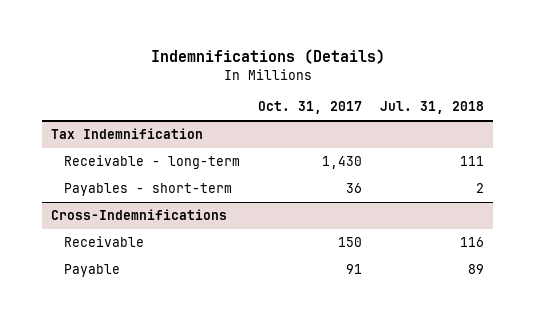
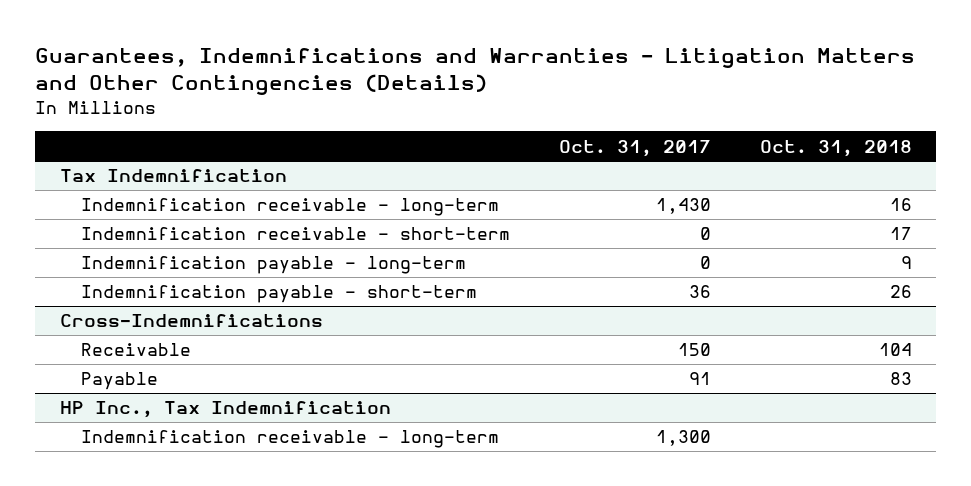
[150,49,385,65] Indemnifications (Details) -> [35,47,916,96] Guarantees, Indemnifications and Warranties - Litigation Matters and Other Contingencies (Details)
[380,101,485,115] Jul. 31, 2018 -> none
none -> [759,139,912,157] Oct. 31, 2018
[63,155,240,170] Receivable - long-term -> [81,198,500,217] Indemnification receivable - long-term
none -> [81,227,511,241] Indemnification receivable - short-term
none -> [81,256,467,275] Indemnification payable - long-term
[63,183,232,197] Payables - short-term -> [81,285,478,304] Indemnification payable - short-term
none -> [59,401,391,419] HP Inc., Tax Indemnification
none -> [81,430,500,449] Indemnification receivable - long-term

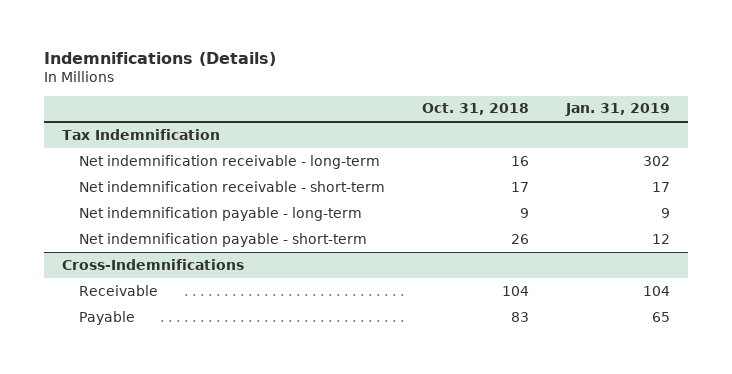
[35,47,916,96] Guarantees, Indemnifications and Warranties - Litigation Matters and Other Contingencies (Details) -> [43,52,276,67] Indemnifications (Details)
[558,139,711,157] Oct. 31, 2017 -> none
none -> [564,103,670,117] Jan. 31, 2019
[81,198,500,217] Indemnification receivable - long-term -> [79,154,381,169] Net indemnification receivable - long-term
[81,227,511,241] Indemnification receivable - short-term -> [79,180,386,192] Net indemnification receivable - short-term
[81,256,467,275] Indemnification payable - long-term -> [79,206,363,221] Net indemnification payable - long-term
[81,285,478,304] Indemnification payable - short-term -> [79,232,368,247] Net indemnification payable - short-term
[59,401,391,419] HP Inc., Tax Indemnification -> none
[81,430,500,449] Indemnification receivable - long-term -> none

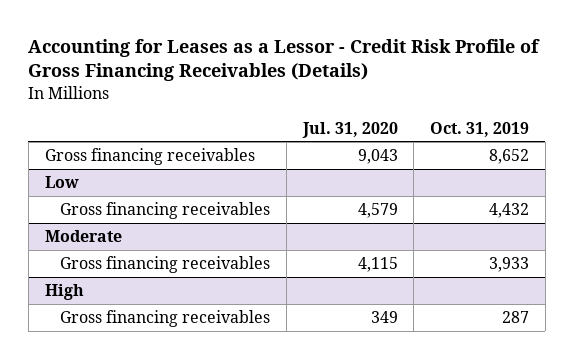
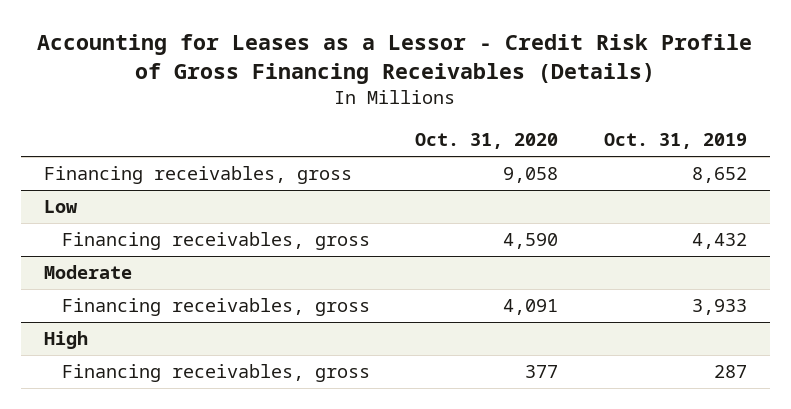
[301,121,398,138] Jul. 31, 2020 -> none
none -> [415,133,559,150] Oct. 31, 2020
[44,148,255,166] Gross financing receivables -> [43,166,352,185] Financing receivables, gross
[59,202,270,220] Gross financing receivables -> [61,232,370,251] Financing receivables, gross
[59,256,270,274] Gross financing receivables -> [61,298,370,317] Financing receivables, gross
[59,310,270,328] Gross financing receivables -> [61,364,370,383] Financing receivables, gross

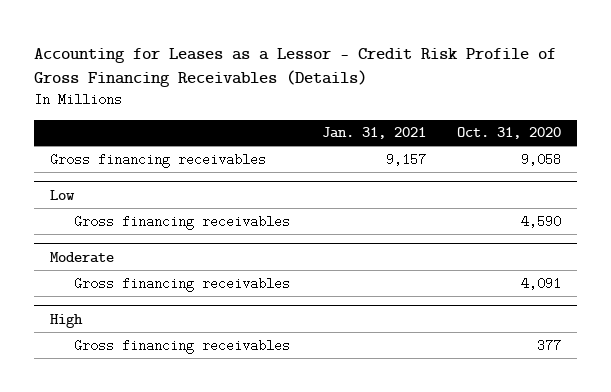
[604,133,748,150] Oct. 31, 2019 -> none
none -> [321,127,426,140] Jan. 31, 2021
[43,166,352,185] Financing receivables, gross -> [50,152,267,168] Gross financing receivables
[61,232,370,251] Financing receivables, gross -> [73,214,290,230] Gross financing receivables
[61,298,370,317] Financing receivables, gross -> [73,276,290,292] Gross financing receivables
[61,364,370,383] Financing receivables, gross -> [73,338,290,354] Gross financing receivables

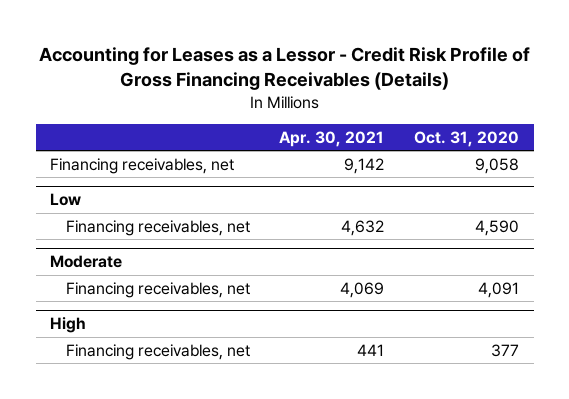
[321,127,426,140] Jan. 31, 2021 -> none
none -> [279,130,385,147] Apr. 30, 2021
[50,152,267,168] Gross financing receivables -> [50,157,235,174] Financing receivables, net
[73,214,290,230] Gross financing receivables -> [65,219,250,236] Financing receivables, net
[73,276,290,292] Gross financing receivables -> [65,281,250,298] Financing receivables, net
[73,338,290,354] Gross financing receivables -> [65,343,250,360] Financing receivables, net

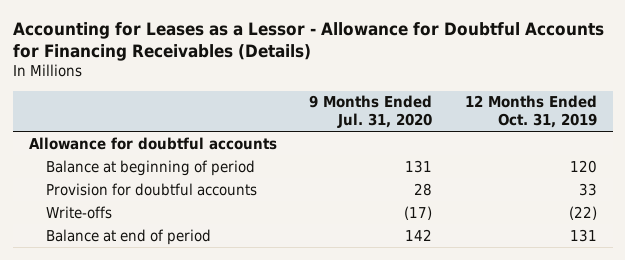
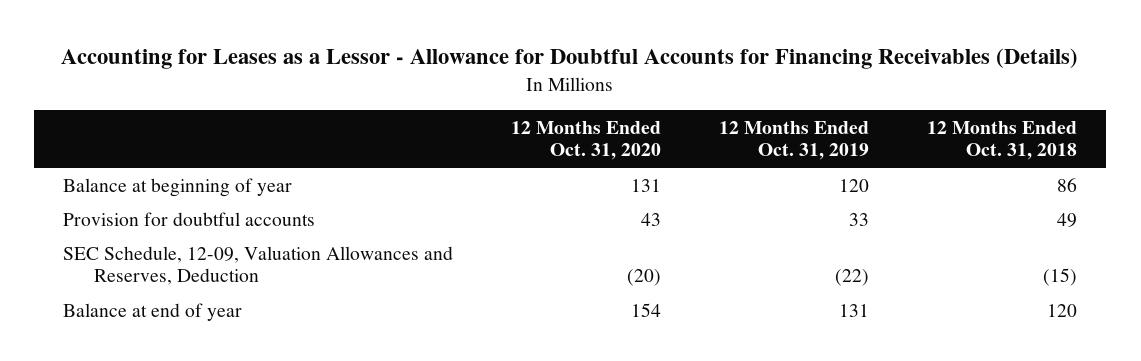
[309,95,433,129] 9 Months Ended Jul. 31, 2020 -> none
none -> [511,120,662,161] 12 Months Ended Oct. 31, 2020
none -> [927,120,1078,161] 12 Months Ended Oct. 31, 2018
[28,136,277,150] Allowance for doubtful accounts -> none
[45,159,255,176] Balance at beginning of period -> [63,177,293,197] Balance at beginning of year
[45,205,112,219] Write-offs -> [63,245,454,286] SEC Schedule, 12-09, Valuation Allowances and Reserves, Deduction
[45,228,211,245] Balance at end of period -> [63,302,243,321] Balance at end of year

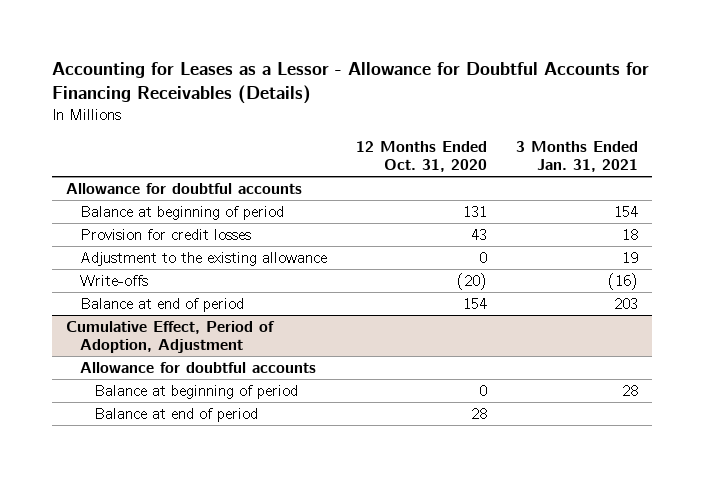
[719,120,870,161] 12 Months Ended Oct. 31, 2019 -> none
[927,120,1078,161] 12 Months Ended Oct. 31, 2018 -> none
none -> [515,140,638,173] 3 Months Ended Jan. 31, 2021
none -> [66,182,303,194] Allowance for doubtful accounts
[63,177,293,197] Balance at beginning of year -> [80,205,285,220] Balance at beginning of period
[63,211,316,226] Provision for doubtful accounts -> [80,228,252,240] Provision for credit losses
none -> [80,251,328,266] Adjustment to the existing allowance
[63,245,454,286] SEC Schedule, 12-09, Valuation Allowances and Reserves, Deduction -> [80,274,149,286] Write-offs
[63,302,243,321] Balance at end of year -> [80,297,245,312] Balance at end of period
none -> [66,320,276,354] Cumulative Effect, Period of Adoption, Adjustment
none -> [80,361,317,373] Allowance for doubtful accounts
none -> [94,384,299,399] Balance at beginning of period
none -> [94,407,259,422] Balance at end of period

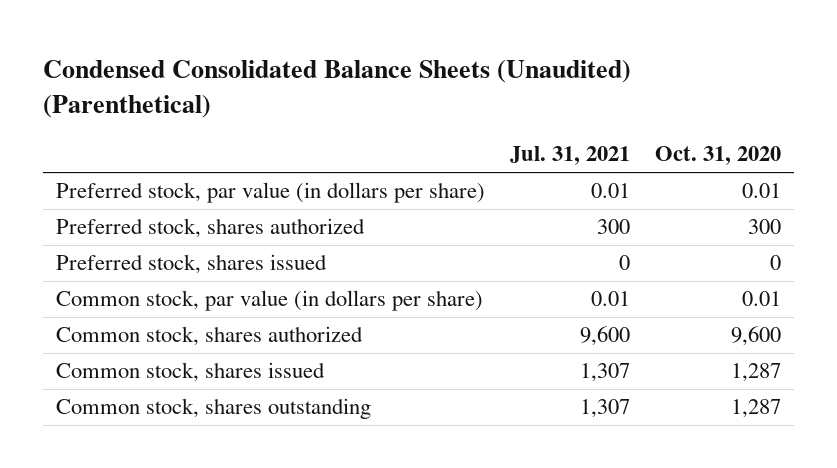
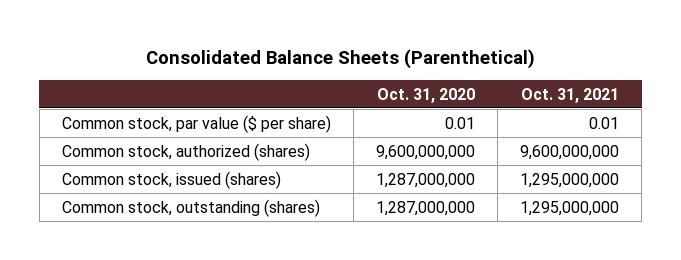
[43,60,632,119] Condensed Consolidated Balance Sheets (Unaudited) (Parenthetical) -> [145,49,535,70] Consolidated Balance Sheets (Parenthetical)
[510,146,631,166] Jul. 31, 2021 -> none
none -> [521,87,620,103] Oct. 31, 2021
[56,182,486,204] Preferred stock, par value (in dollars per share) -> none
[56,218,366,239] Preferred stock, shares authorized -> none
[56,254,328,275] Preferred stock, shares issued -> none
[56,290,484,312] Common stock, par value (in dollars per share) -> [61,114,331,133] Common stock, par value ($ per share)
[56,326,364,347] Common stock, shares authorized -> [61,142,310,161] Common stock, authorized (shares)
[731,326,782,347] 9,600 -> [376,144,476,160] 9,600,000,000
[56,362,326,383] Common stock, shares issued -> [61,170,281,189] Common stock, issued (shares)
[731,363,782,383] 1,287 -> [376,172,476,188] 1,287,000,000
[56,398,372,420] Common stock, shares outstanding -> [61,198,320,217] Common stock, outstanding (shares)
[731,399,782,419] 1,287 -> [376,200,476,216] 1,287,000,000

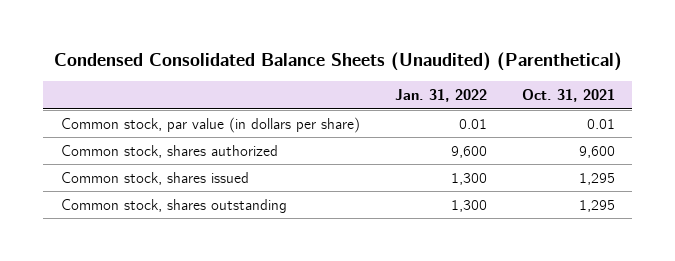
[145,49,535,70] Consolidated Balance Sheets (Parenthetical) -> [53,52,622,72] Condensed Consolidated Balance Sheets (Unaudited) (Parenthetical)
[377,87,476,103] Oct. 31, 2020 -> none
none -> [394,89,487,103] Jan. 31, 2022
[61,114,331,133] Common stock, par value ($ per share) -> [60,116,360,133] Common stock, par value (in dollars per share)
[61,142,310,161] Common stock, authorized (shares) -> [60,144,278,158] Common stock, shares authorized
[520,144,620,160] 9,600,000,000 -> [578,145,615,158] 9,600
[61,170,281,189] Common stock, issued (shares) -> [60,171,249,185] Common stock, shares issued
[520,172,620,188] 1,295,000,000 -> [578,172,615,185] 1,295
[61,198,320,217] Common stock, outstanding (shares) -> [60,198,287,213] Common stock, shares outstanding
[520,200,620,216] 1,295,000,000 -> [578,199,615,212] 1,295

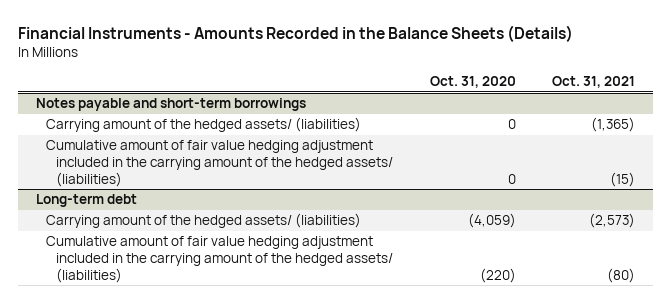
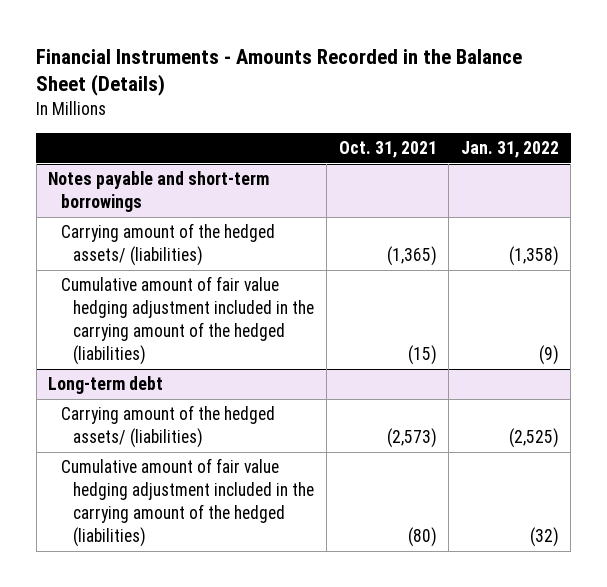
[17,24,573,42] Financial Instruments - Amounts Recorded in the Balance Sheets (Details) -> [36,48,523,97] Financial Instruments - Amounts Recorded in the Balance Sheet (Details)
[429,76,516,89] Oct. 31, 2020 -> none
none -> [460,141,559,159] Jan. 31, 2022
[46,140,394,187] Cumulative amount of fair value hedging adjustment included in the carrying amount of the hedged assets/ (liabilities) -> [60,276,315,366] Cumulative amount of fair value hedging adjustment included in the carrying amount of the hedged (liabilities)
[46,236,394,283] Cumulative amount of fair value hedging adjustment included in the carrying amount of the hedged assets/ (liabilities) -> [60,458,315,548] Cumulative amount of fair value hedging adjustment included in the carrying amount of the hedged (liabilities)

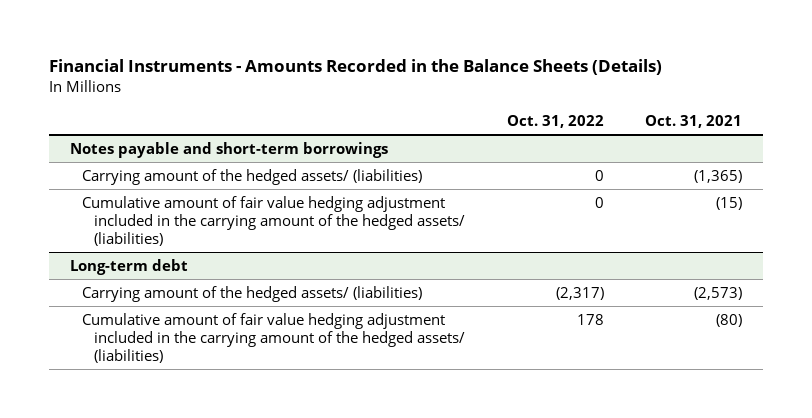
[36,48,523,97] Financial Instruments - Amounts Recorded in the Balance Sheet (Details) -> [49,59,663,76] Financial Instruments - Amounts Recorded in the Balance Sheets (Details)
[460,141,559,159] Jan. 31, 2022 -> none
none -> [506,114,604,128] Oct. 31, 2022
[60,276,315,366] Cumulative amount of fair value hedging adjustment included in the carrying amount of the hedged (liabilities) -> [82,195,466,246] Cumulative amount of fair value hedging adjustment included in the carrying amount of the hedged assets/ (liabilities)
[60,458,315,548] Cumulative amount of fair value hedging adjustment included in the carrying amount of the hedged (liabilities) -> [82,312,466,363] Cumulative amount of fair value hedging adjustment included in the carrying amount of the hedged assets/ (liabilities)

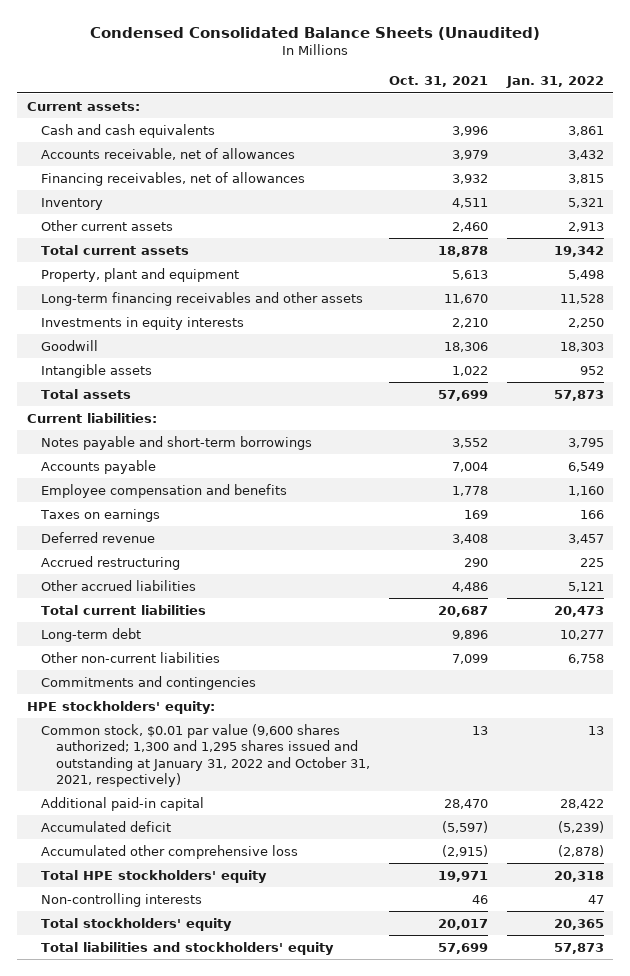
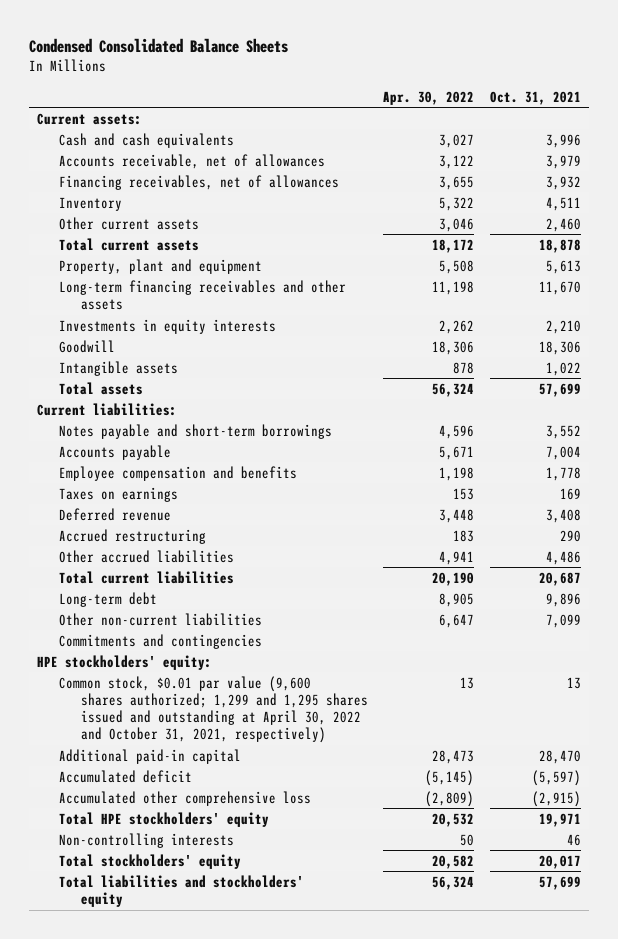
[90,26,541,40] Condensed Consolidated Balance Sheets (Unaudited) -> [29,37,289,53] Condensed Consolidated Balance Sheets
[505,76,604,89] Jan. 31, 2022 -> none
none -> [383,90,475,105] Apr. 30, 2022
[41,723,370,787] Common stock, $0.01 par value (9,600 shares authorized; 1,300 and 1,295 shares issued and outstanding at January 31, 2022 and October 31, 2021, respectively) -> [58,675,368,744] Common stock, $0.01 par value (9,600 shares authorized; 1,299 and 1,295 shares issued and outstanding at April 30, 2022 and October 31, 2021, respectively)

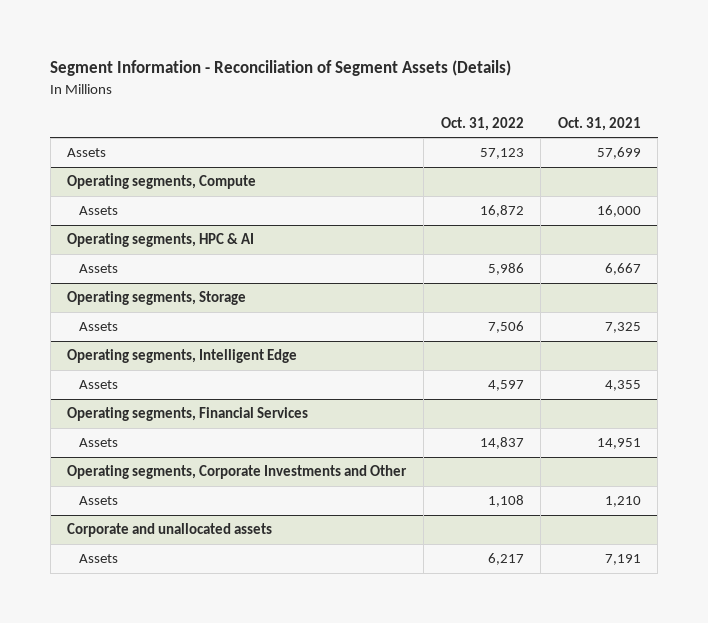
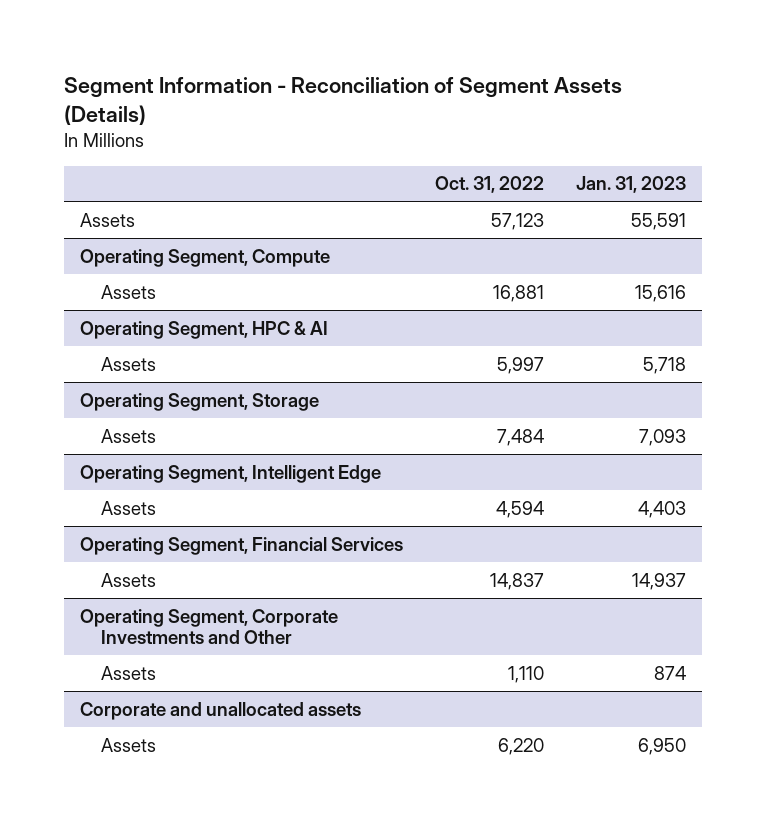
[557,116,641,131] Oct. 31, 2021 -> none
none -> [575,176,686,194] Jan. 31, 2023
[67,175,257,190] Operating segments, Compute -> [80,248,331,267] Operating Segment, Compute
[479,205,524,218] 16,872 -> [492,284,544,302] 16,881
[67,233,255,248] Operating segments, HPC & AI -> [80,320,329,339] Operating Segment, HPC & AI
[487,263,524,276] 5,986 -> [496,356,544,374] 5,997
[67,291,247,306] Operating segments, Storage -> [80,392,320,411] Operating Segment, Storage
[487,321,524,334] 7,506 -> [496,428,544,446] 7,484
[67,349,298,364] Operating segments, Intelligent Edge -> [80,464,382,483] Operating Segment, Intelligent Edge
[487,380,524,392] 4,597 -> [495,500,544,518] 4,594
[67,407,309,422] Operating segments, Financial Services -> [80,536,404,555] Operating Segment, Financial Services
[67,465,408,480] Operating segments, Corporate Investments and Other -> [80,608,339,645] Operating Segment, Corporate Investments and Other
[487,495,524,508] 1,108 -> [507,665,544,683] 1,110
[487,553,524,566] 6,217 -> [497,737,544,755] 6,220

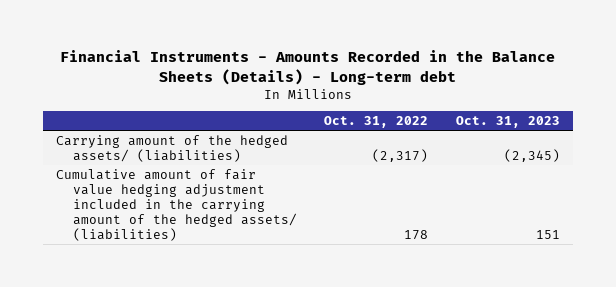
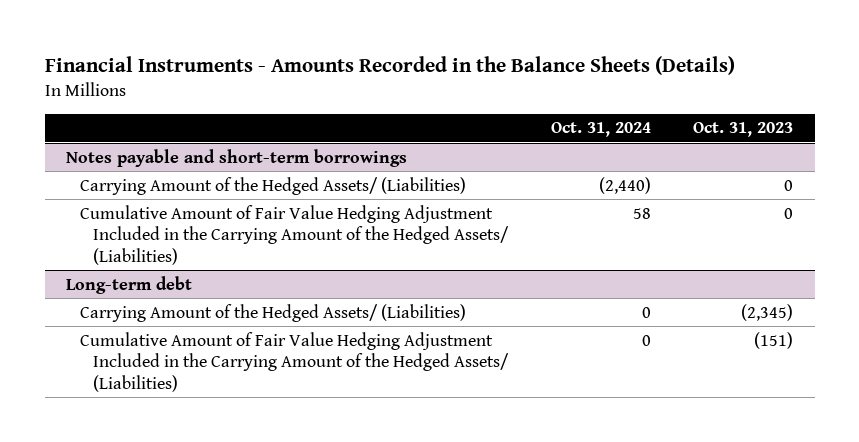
[59,50,555,85] Financial Instruments - Amounts Recorded in the Balance Sheets (Details) - Long-term debt -> [44,56,735,76] Financial Instruments - Amounts Recorded in the Balance Sheets (Details)
[324,116,429,129] Oct. 31, 2022 -> none
none -> [550,122,651,138] Oct. 31, 2024
none -> [65,148,407,167] Notes payable and short-term borrowings
[56,134,289,162] Carrying amount of the hedged assets/ (liabilities) -> [79,176,466,195] Carrying Amount of the Hedged Assets/ (Liabilities)
[503,148,560,162] (2,345) -> [784,179,794,191] 0
[56,168,298,241] Cumulative amount of fair value hedging adjustment included in the carrying amount of the hedged assets/ (liabilities) -> [79,204,510,265] Cumulative Amount of Fair Value Hedging Adjustment Included in the Carrying Amount of the Hedged Assets/ (Liabilities)
[535,229,560,239] 151 -> [784,207,794,219] 0
none -> [65,275,192,294] Long-term debt
none -> [79,303,466,322] Carrying Amount of the Hedged Assets/ (Liabilities)
none -> [79,331,510,392] Cumulative Amount of Fair Value Hedging Adjustment Included in the Carrying Amount of the Hedged Assets/ (Liabilities)

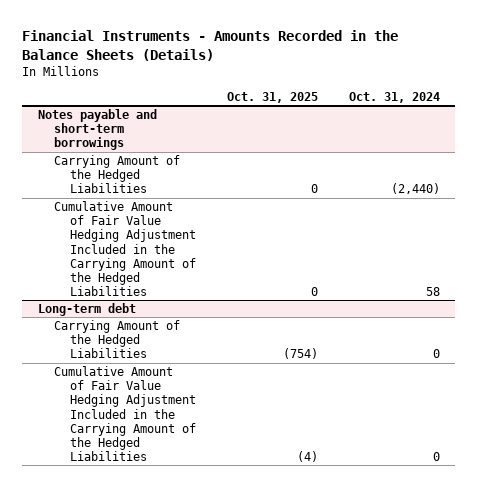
[693,122,794,138] Oct. 31, 2023 -> none
none -> [226,91,318,103] Oct. 31, 2025
[79,176,466,195] Carrying Amount of the Hedged Assets/ (Liabilities) -> [53,155,180,194] Carrying Amount of the Hedged Liabilities
[79,204,510,265] Cumulative Amount of Fair Value Hedging Adjustment Included in the Carrying Amount of the Hedged Assets/ (Liabilities) -> [53,201,197,297] Cumulative Amount of Fair Value Hedging Adjustment Included in the Carrying Amount of the Hedged Liabilities
[79,303,466,322] Carrying Amount of the Hedged Assets/ (Liabilities) -> [53,320,180,359] Carrying Amount of the Hedged Liabilities
[79,331,510,392] Cumulative Amount of Fair Value Hedging Adjustment Included in the Carrying Amount of the Hedged Assets/ (Liabilities) -> [53,366,197,462] Cumulative Amount of Fair Value Hedging Adjustment Included in the Carrying Amount of the Hedged Liabilities

